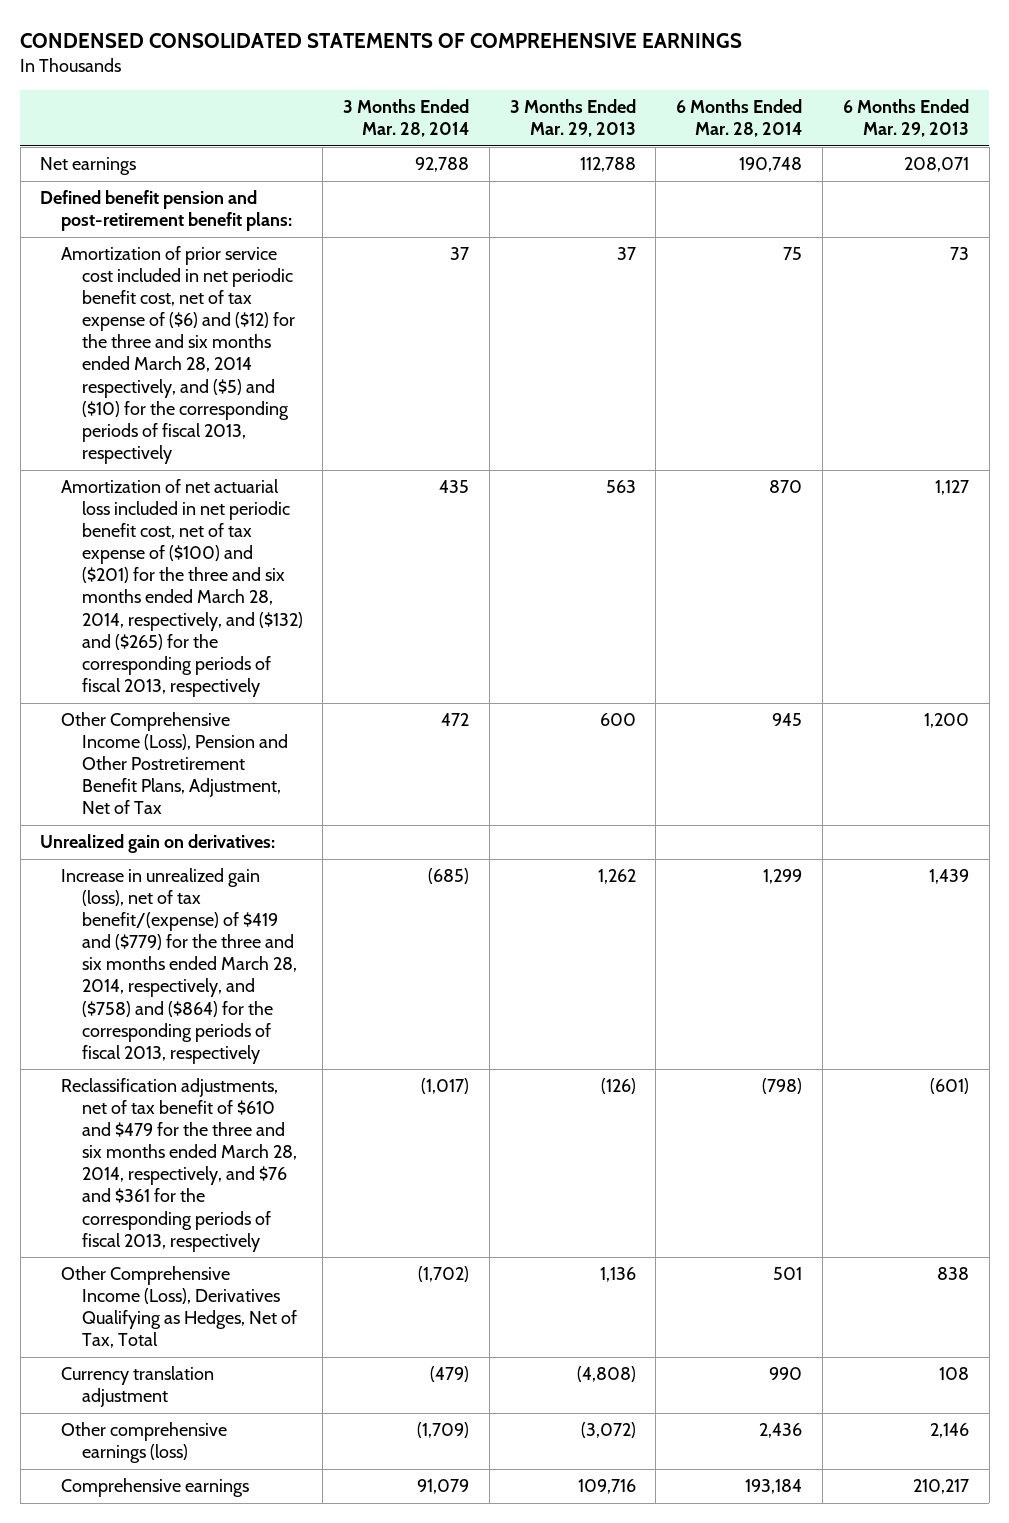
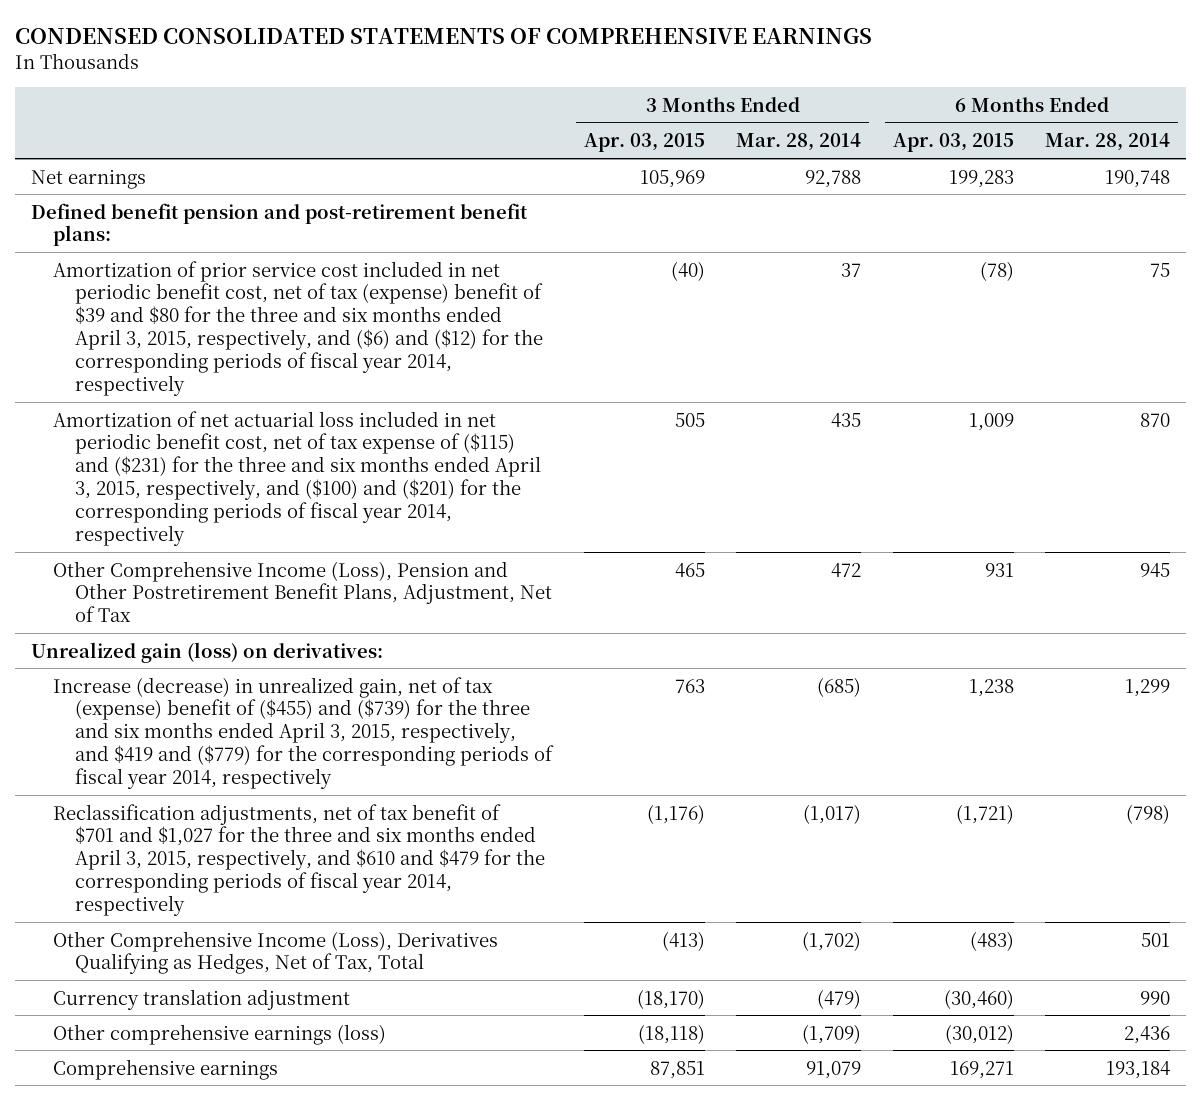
[509,98,636,137] 3 Months Ended Mar. 29, 2013 -> none
[842,98,969,137] 6 Months Ended Mar. 29, 2013 -> none
none -> [583,133,705,153] Apr. 03, 2015
none -> [892,133,1014,153] Apr. 03, 2015
[61,246,295,464] Amortization of prior service cost included in net periodic benefit cost, net of tax expense of ($6) and ($12) for the three and six months ended March 28, 2014 respectively, and ($5) and ($10) for the corresponding periods of fiscal 2013, respectively -> [52,260,544,397] Amortization of prior service cost included in net periodic benefit cost, net of tax (expense) benefit of $39 and $80 for the three and six months ended April 3, 2015, respectively, and ($6) and ($12) for the corresponding periods of fiscal year 2014, respectively
[61,479,303,697] Amortization of net actuarial loss included in net periodic benefit cost, net of tax expense of ($100) and ($201) for the three and six months ended March 28, 2014, respectively, and ($132) and ($265) for the corresponding periods of fiscal 2013, respectively -> [52,410,542,547] Amortization of net actuarial loss included in net periodic benefit cost, net of tax expense of ($115) and ($231) for the three and six months ended April 3, 2015, respectively, and ($100) and ($201) for the corresponding periods of fiscal year 2014, respectively
[40,834,276,854] Unrealized gain on derivatives: -> [30,641,383,663] Unrealized gain (loss) on derivatives:
[61,868,297,1064] Increase in unrealized gain (loss), net of tax benefit/(expense) of $419 and ($779) for the three and six months ended March 28, 2014, respectively, and ($758) and ($864) for the corresponding periods of fiscal 2013, respectively -> [52,676,555,790] Increase (decrease) in unrealized gain, net of tax (expense) benefit of ($455) and ($739) for the three and six months ended April 3, 2015, respectively, and $419 and ($779) for the corresponding periods of fiscal year 2014, respectively
[61,1078,297,1252] Reclassification adjustments, net of tax benefit of $610 and $479 for the three and six months ended March 28, 2014, respectively, and $76 and $361 for the corresponding periods of fiscal 2013, respectively -> [52,803,546,917] Reclassification adjustments, net of tax benefit of $701 and $1,027 for the three and six months ended April 3, 2015, respectively, and $610 and $479 for the corresponding periods of fiscal year 2014, respectively

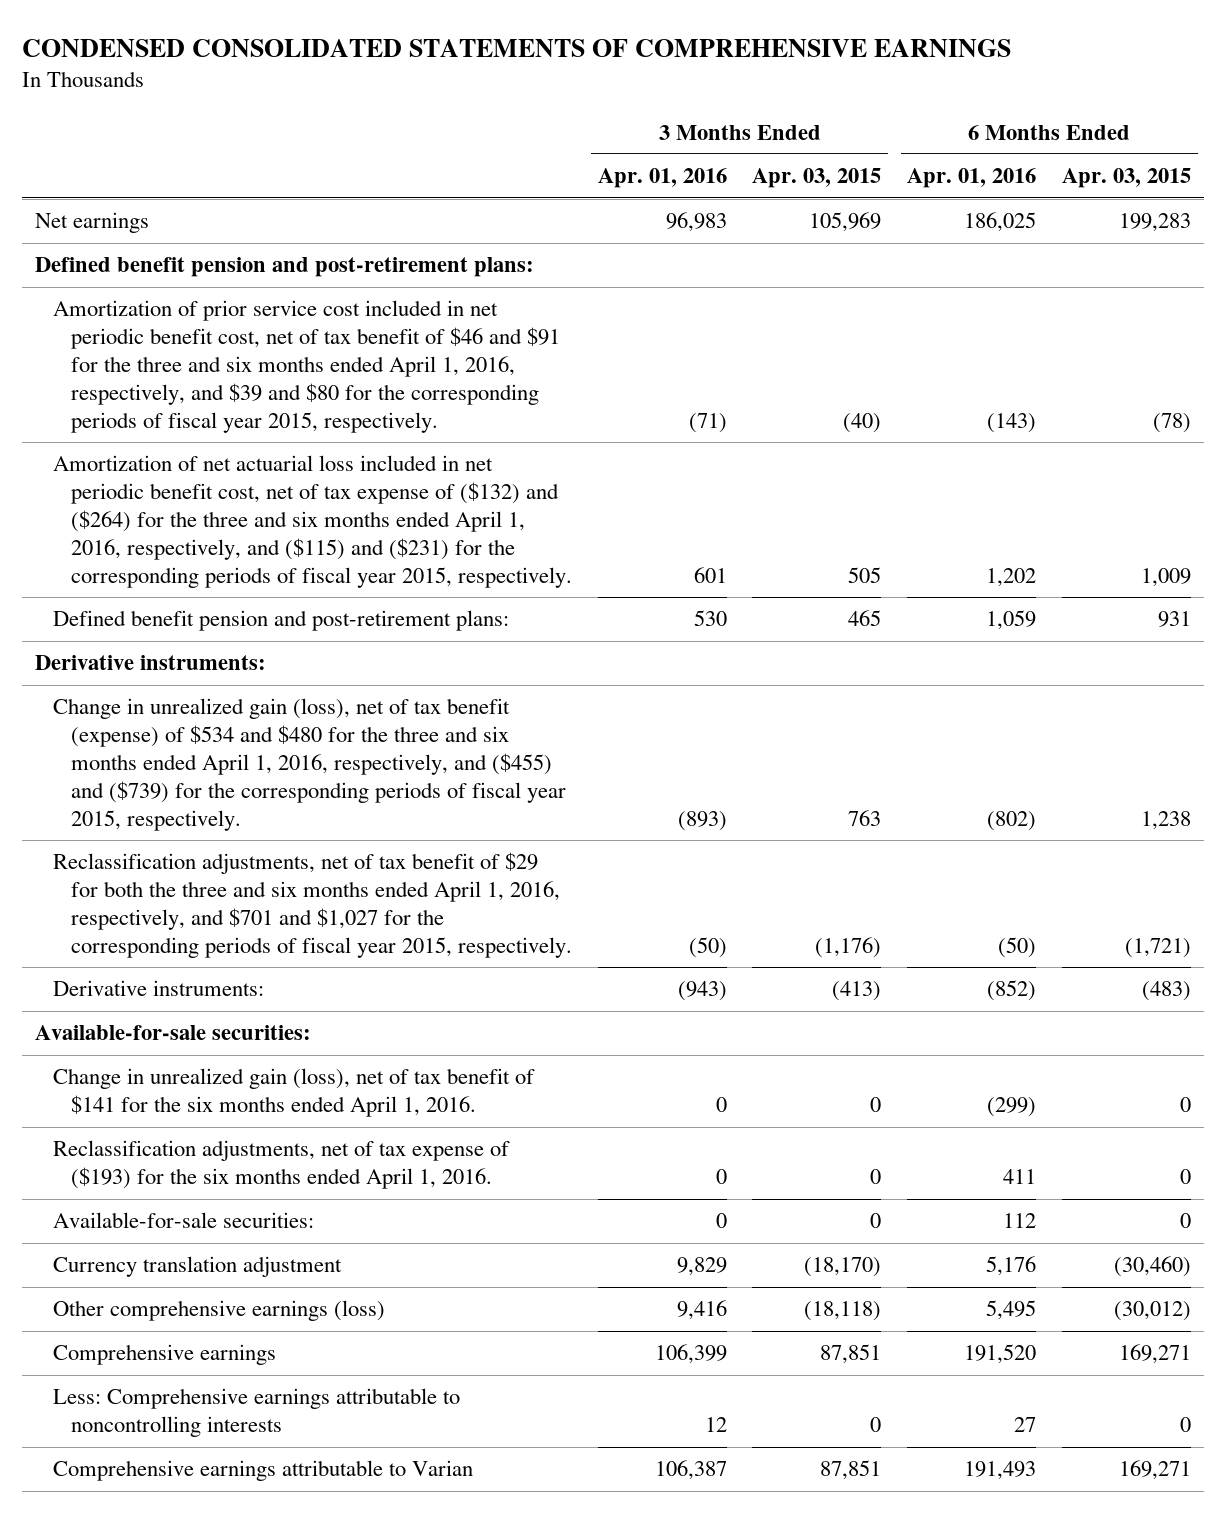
[736,133,862,152] Mar. 28, 2014 -> none
[1045,133,1171,152] Mar. 28, 2014 -> none
none -> [597,168,727,189] Apr. 01, 2016
none -> [907,168,1037,189] Apr. 01, 2016
[30,202,528,247] Defined benefit pension and post-retirement benefit plans: -> [34,257,534,278] Defined benefit pension and post-retirement plans:
[52,260,544,397] Amortization of prior service cost included in net periodic benefit cost, net of tax (expense) benefit of $39 and $80 for the three and six months ended April 3, 2015, respectively, and ($6) and ($12) for the corresponding periods of fiscal year 2014, respectively -> [52,300,560,433] Amortization of prior service cost included in net periodic benefit cost, net of tax benefit of $46 and $91 for the three and six months ended April 1, 2016, respectively, and $39 and $80 for the corresponding periods of fiscal year 2015, respectively.
[52,410,542,547] Amortization of net actuarial loss included in net periodic benefit cost, net of tax expense of ($115) and ($231) for the three and six months ended April 3, 2015, respectively, and ($100) and ($201) for the corresponding periods of fiscal year 2014, respectively -> [52,455,572,588] Amortization of net actuarial loss included in net periodic benefit cost, net of tax expense of ($132) and ($264) for the three and six months ended April 1, 2016, respectively, and ($115) and ($231) for the corresponding periods of fiscal year 2015, respectively.
[52,560,553,623] Other Comprehensive Income (Loss), Pension and Other Postretirement Benefit Plans, Adjustment, Net of Tax -> [52,610,509,632] Defined benefit pension and post-retirement plans:
[30,641,383,663] Unrealized gain (loss) on derivatives: -> [34,655,266,671] Derivative instruments:
[52,676,555,790] Increase (decrease) in unrealized gain, net of tax (expense) benefit of ($455) and ($739) for the three and six months ended April 3, 2015, respectively, and $419 and ($779) for the corresponding periods of fiscal year 2014, respectively -> [52,698,566,831] Change in unrealized gain (loss), net of tax benefit (expense) of $534 and $480 for the three and six months ended April 1, 2016, respectively, and ($455) and ($739) for the corresponding periods of fiscal year 2015, respectively.
[52,803,546,917] Reclassification adjustments, net of tax benefit of $701 and $1,027 for the three and six months ended April 3, 2015, respectively, and $610 and $479 for the corresponding periods of fiscal year 2014, respectively -> [52,852,572,958] Reclassification adjustments, net of tax benefit of $29 for both the three and six months ended April 1, 2016, respectively, and $701 and $1,027 for the corresponding periods of fiscal year 2015, respectively.
[52,930,498,975] Other Comprehensive Income (Loss), Derivatives Qualifying as Hedges, Net of Tax, Total -> [52,980,264,997] Derivative instruments:
none -> [34,1025,311,1041] Available-for-sale securities:
none -> [52,1068,535,1118] Change in unrealized gain (loss), net of tax benefit of $141 for the six months ended April 1, 2016.
none -> [52,1140,510,1190] Reclassification adjustments, net of tax expense of ($193) for the six months ended April 1, 2016.
none -> [52,1212,314,1229] Available-for-sale securities:
none -> [52,1388,460,1438] Less: Comprehensive earnings attributable to noncontrolling interests
none -> [52,1460,473,1482] Comprehensive earnings attributable to Varian

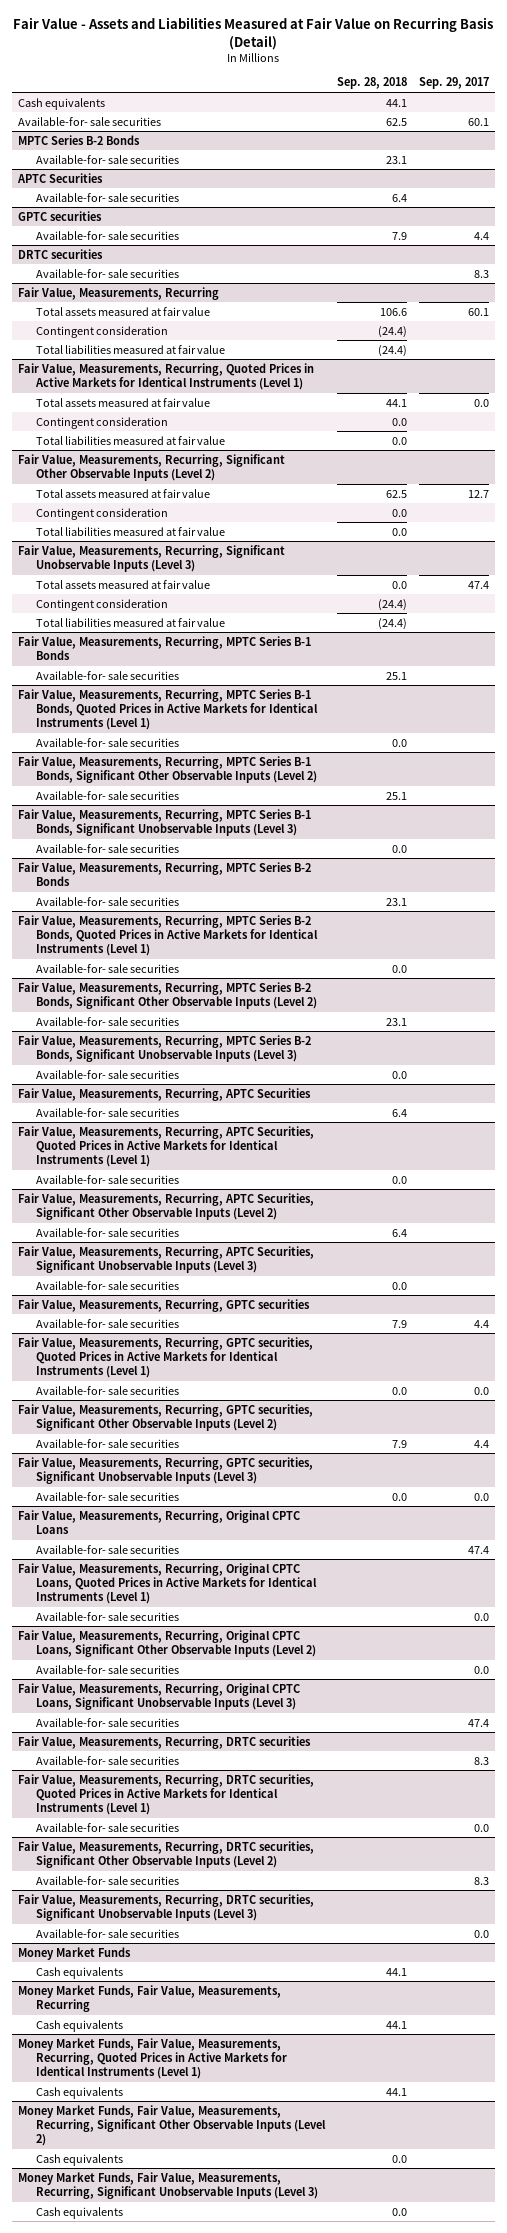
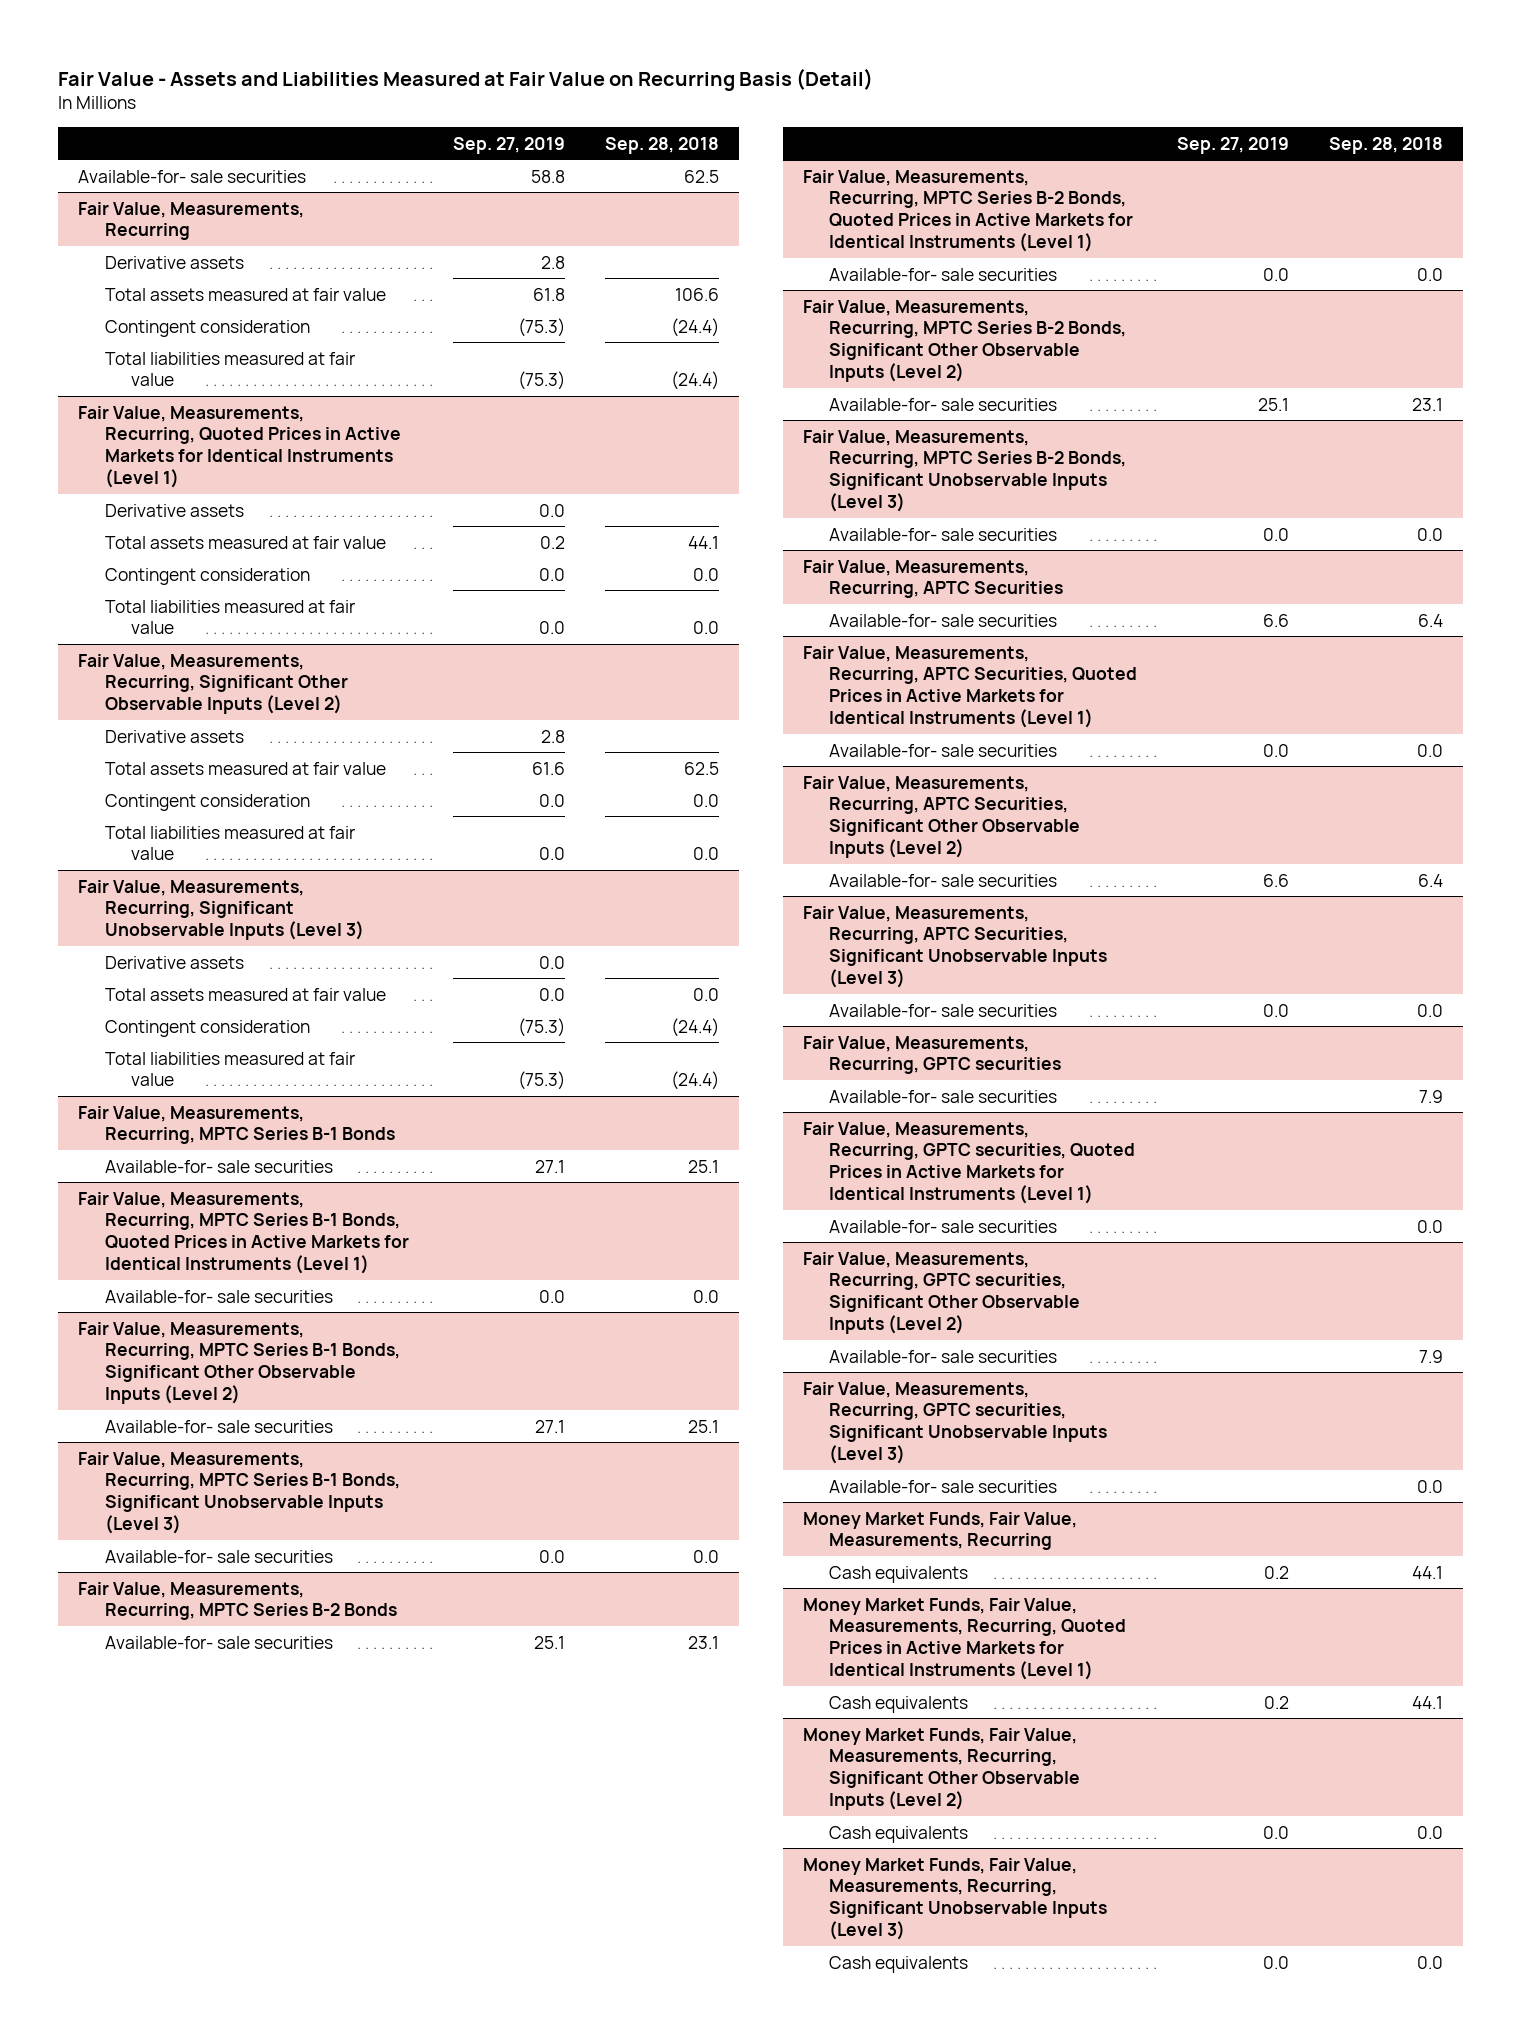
[418,77,489,90] Sep. 29, 2017 -> none
none -> [452,136,565,154] Sep. 27, 2019
[18,97,106,110] Cash equivalents -> none
[18,134,141,145] MPTC Series B-2 Bonds -> none
[35,154,179,164] Available-for- sale securities -> none
[17,172,104,183] APTC Securities -> none
[35,192,179,202] Available-for- sale securities -> none
[18,210,103,221] GPTC securities -> none
[35,230,179,240] Available-for- sale securities -> none
[18,248,104,259] DRTC securities -> none
[35,268,179,278] Available-for- sale securities -> none
none -> [104,255,244,269] Derivative assets
none -> [104,503,244,517] Derivative assets
none -> [104,729,244,743] Derivative assets
none -> [104,955,244,969] Derivative assets
[18,1509,301,1535] Fair Value, Measurements, Recurring, Original CPTC Loans -> none
[35,1544,179,1554] Available-for- sale securities -> none
[18,1562,317,1605] Fair Value, Measurements, Recurring, Original CPTC Loans, Quoted Prices in Active Markets for Identical Instruments (Level 1) -> none
[35,1611,179,1621] Available-for- sale securities -> none
[18,1629,316,1658] Fair Value, Measurements, Recurring, Original CPTC Loans, Significant Other Observable Inputs (Level 2) -> none
[35,1664,179,1674] Available-for- sale securities -> none
[18,1682,301,1711] Fair Value, Measurements, Recurring, Original CPTC Loans, Significant Unobservable Inputs (Level 3) -> none
[35,1717,179,1727] Available-for- sale securities -> none
[18,1735,312,1749] Fair Value, Measurements, Recurring, DRTC securities -> none
[35,1755,179,1765] Available-for- sale securities -> none
[18,1773,315,1816] Fair Value, Measurements, Recurring, DRTC securities, Quoted Prices in Active Markets for Identical Instruments (Level 1) -> none
[35,1822,179,1832] Available-for- sale securities -> none
[18,1840,315,1869] Fair Value, Measurements, Recurring, DRTC securities, Significant Other Observable Inputs (Level 2) -> none
[35,1875,179,1885] Available-for- sale securities -> none
[18,1893,315,1922] Fair Value, Measurements, Recurring, DRTC securities, Significant Unobservable Inputs (Level 3) -> none
[35,1928,179,1938] Available-for- sale securities -> none
[18,1946,132,1960] Money Market Funds -> none
[35,1966,123,1979] Cash equivalents -> none

